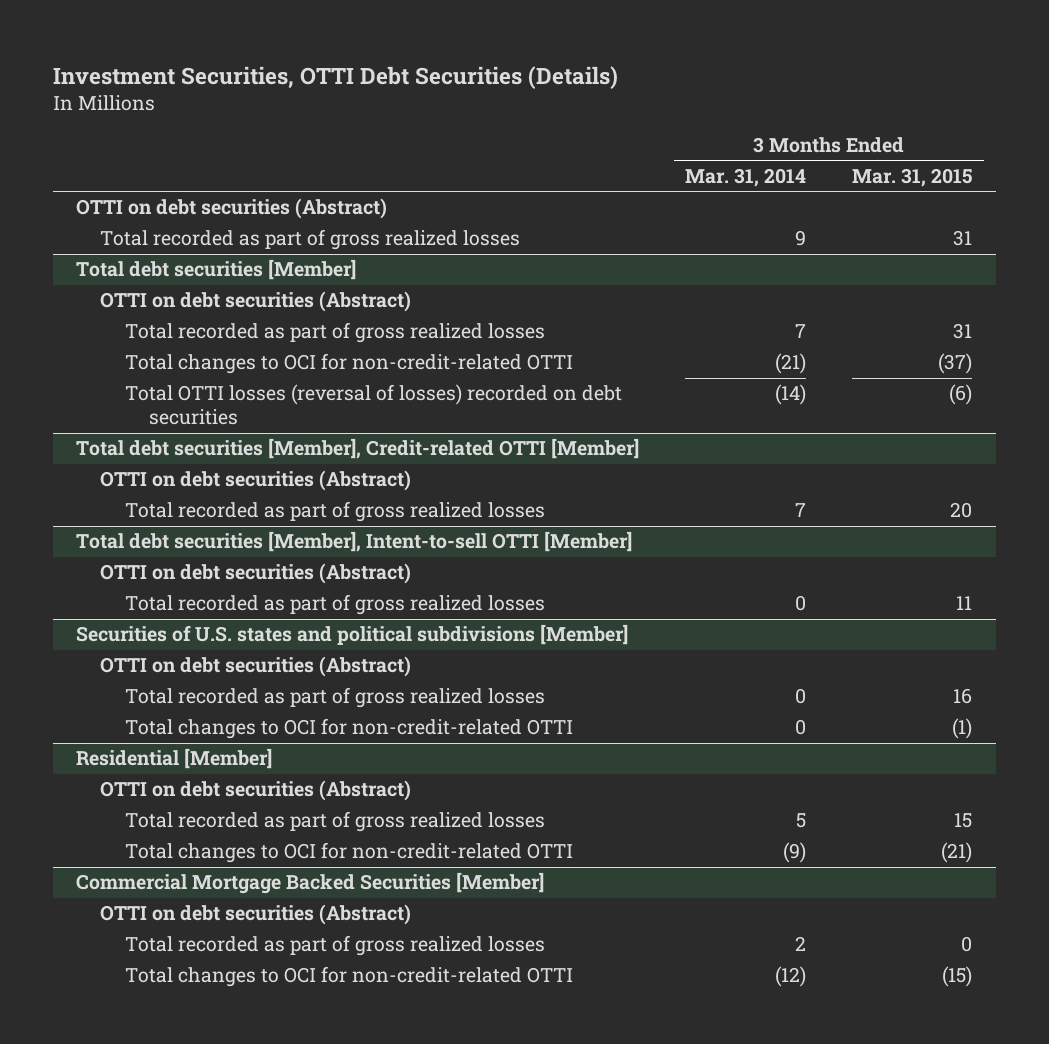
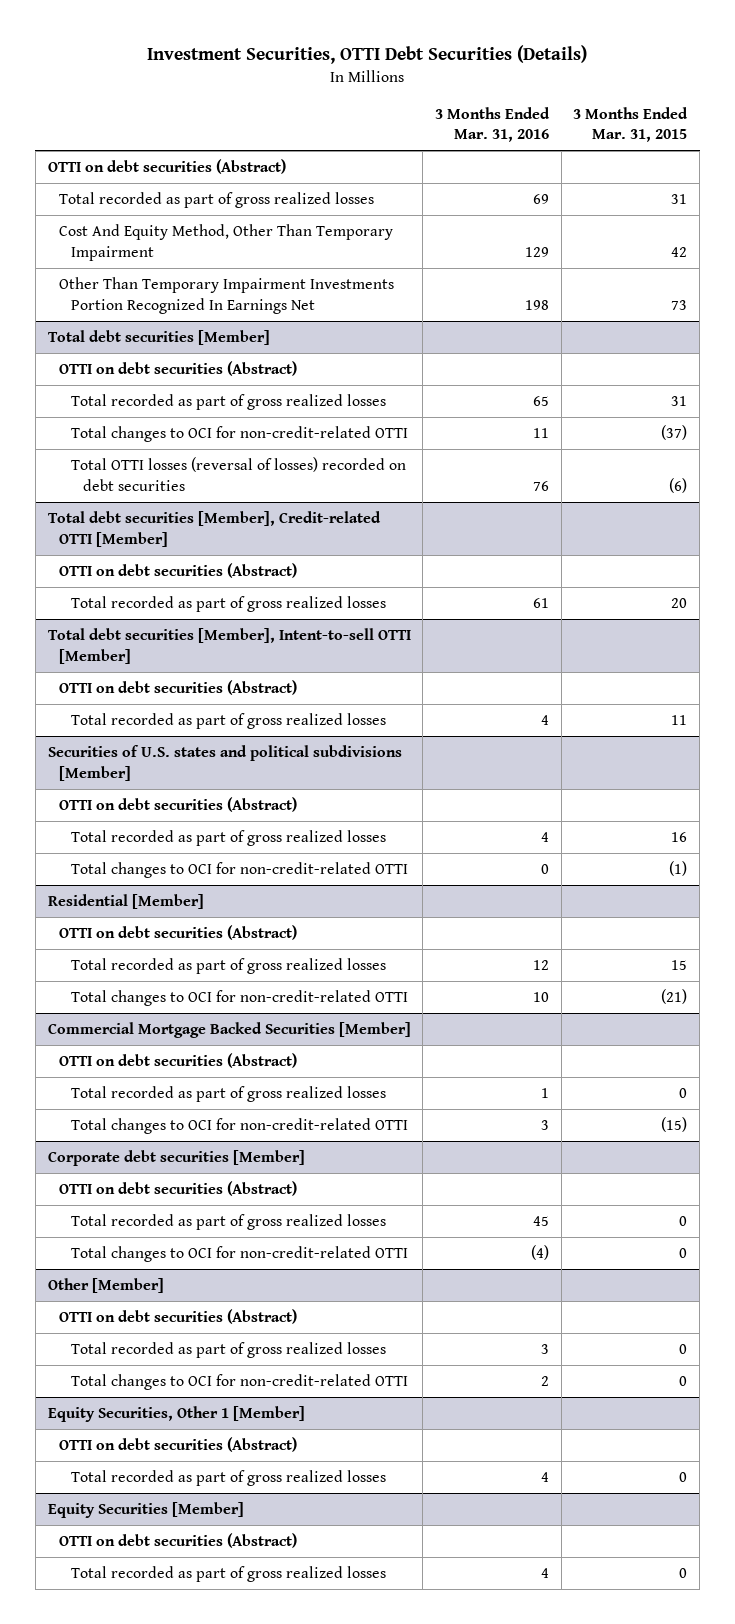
[685,167,807,187] Mar. 31, 2014 -> none
none -> [434,106,550,143] 3 Months Ended Mar. 31, 2016
none -> [59,223,394,261] Cost And Equity Method, Other Than Temporary Impairment
none -> [59,276,395,314] Other Than Temporary Impairment Investments Portion Recognized In Earnings Net
none -> [47,1149,305,1166] Corporate debt securities [Member]
none -> [59,1180,298,1196] OTTI on debt securities (Abstract)
none -> [71,1213,387,1230] Total recorded as part of gross realized losses
none -> [71,1245,409,1262] Total changes to OCI for non-credit-related OTTI
none -> [47,1277,164,1293] Other [Member]
none -> [59,1308,298,1324] OTTI on debt securities (Abstract)
none -> [71,1341,387,1358] Total recorded as part of gross realized losses
none -> [71,1373,409,1390] Total changes to OCI for non-credit-related OTTI
none -> [47,1405,305,1422] Equity Securities, Other 1 [Member]
none -> [59,1436,298,1452] OTTI on debt securities (Abstract)
none -> [71,1469,387,1486] Total recorded as part of gross realized losses
none -> [47,1501,244,1518] Equity Securities [Member]
none -> [59,1532,298,1548] OTTI on debt securities (Abstract)
none -> [71,1565,387,1582] Total recorded as part of gross realized losses

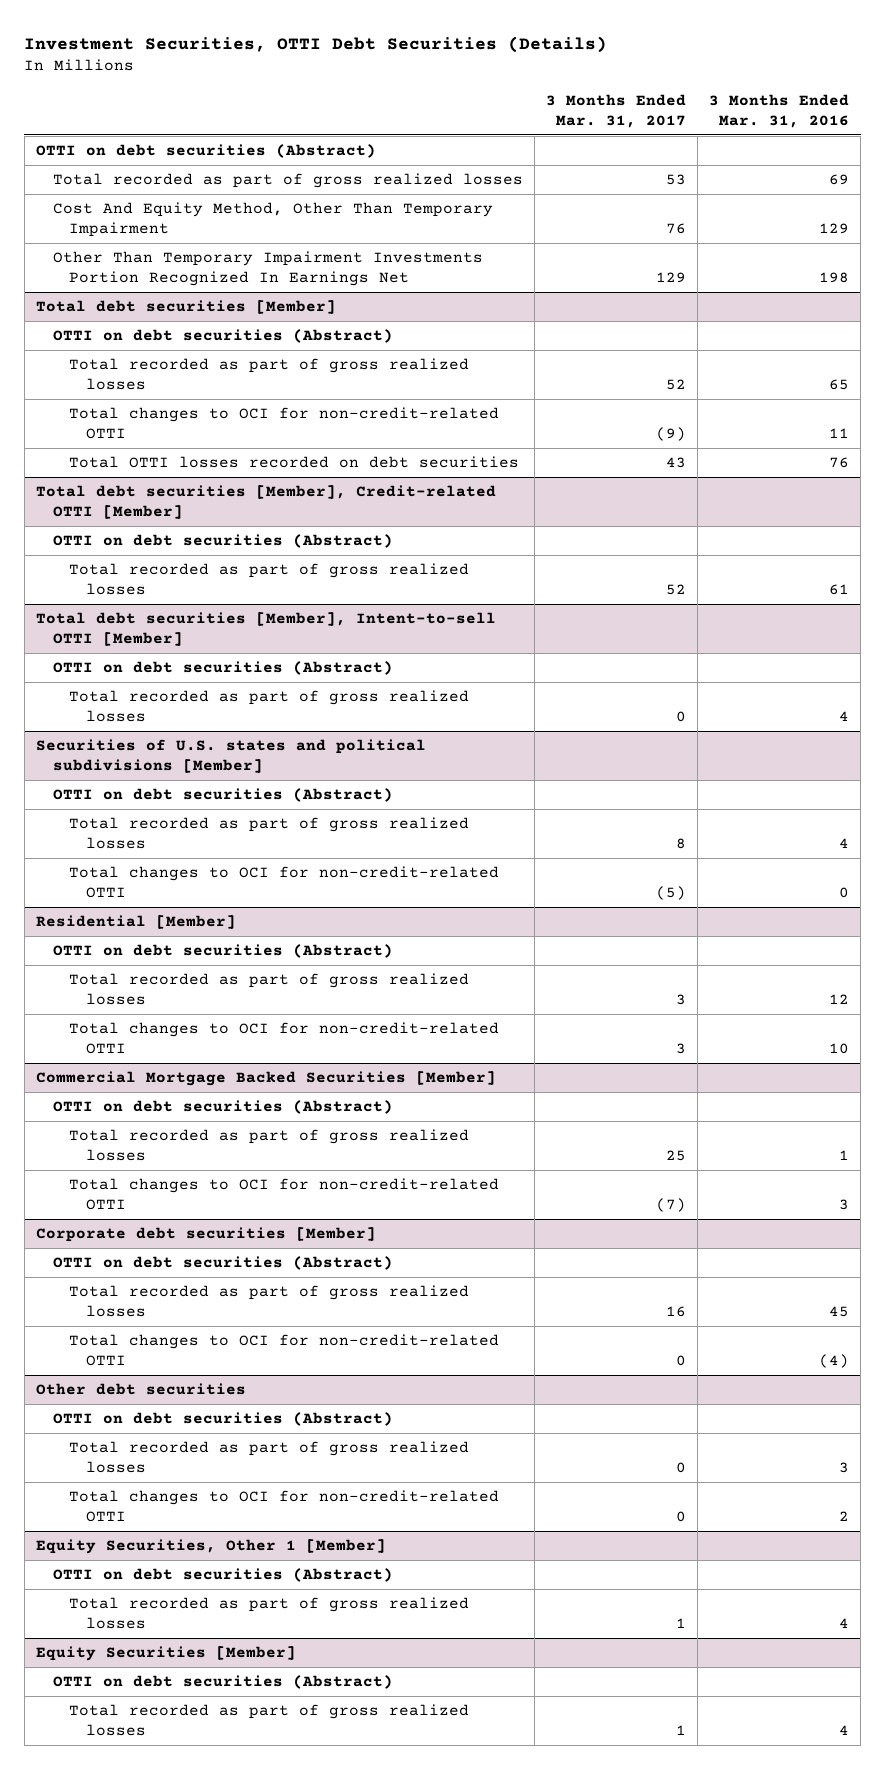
[573,106,689,143] 3 Months Ended Mar. 31, 2015 -> none
none -> [545,93,686,129] 3 Months Ended Mar. 31, 2017
[71,456,407,491] Total OTTI losses (reversal of losses) recorded on debt securities -> [69,456,520,469] Total OTTI losses recorded on debt securities
[47,1277,164,1293] Other [Member] -> [35,1383,246,1396] Other debt securities

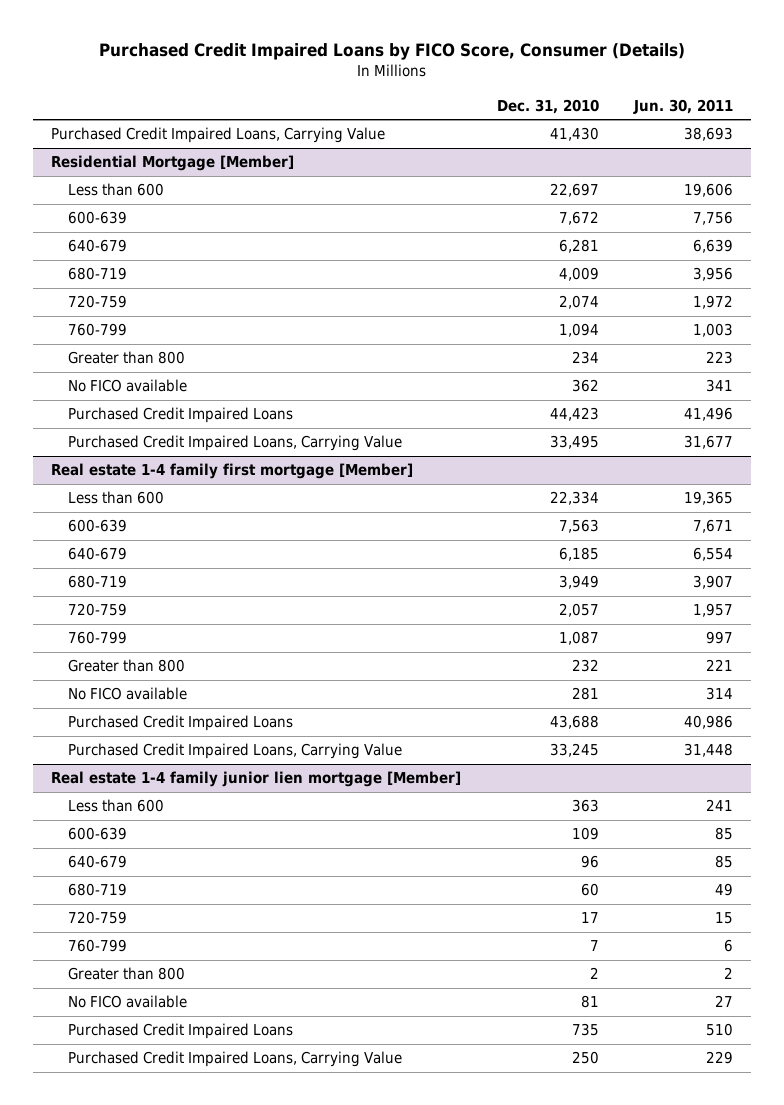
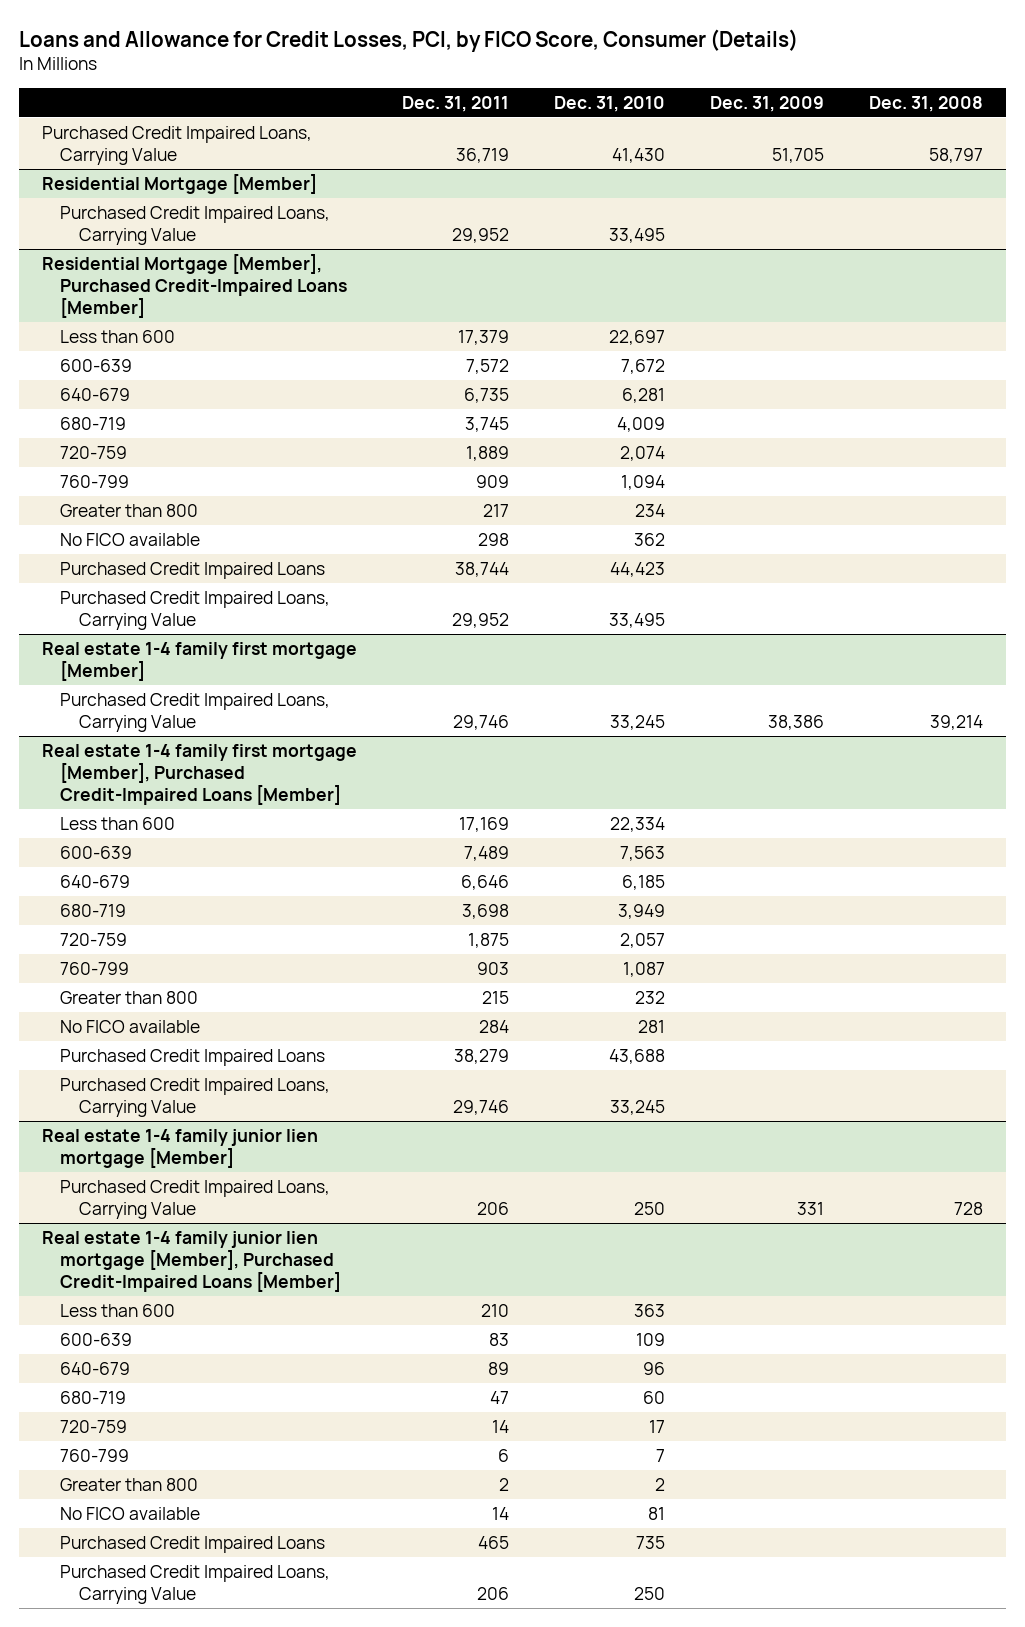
[99,43,686,61] Purchased Credit Impaired Loans by FICO Score, Consumer (Details) -> [19,28,799,52] Loans and Allowance for Credit Losses, PCI, by FICO Score, Consumer (Details)
[633,98,734,114] Jun. 30, 2011 -> none
none -> [401,95,509,112] Dec. 31, 2011
none -> [710,95,825,112] Dec. 31, 2009
none -> [869,95,984,112] Dec. 31, 2008
none -> [60,205,331,246] Purchased Credit Impaired Loans, Carrying Value
none -> [41,253,348,319] Residential Mortgage [Member], Purchased Credit-Impaired Loans [Member]
none -> [60,692,331,733] Purchased Credit Impaired Loans, Carrying Value
none -> [41,743,357,806] Real estate 1-4 family first mortgage [Member], Purchased Credit-Impaired Loans [Member]
none -> [60,1179,331,1220] Purchased Credit Impaired Loans, Carrying Value
none -> [41,1230,342,1293] Real estate 1-4 family junior lien mortgage [Member], Purchased Credit-Impaired Loans [Member]

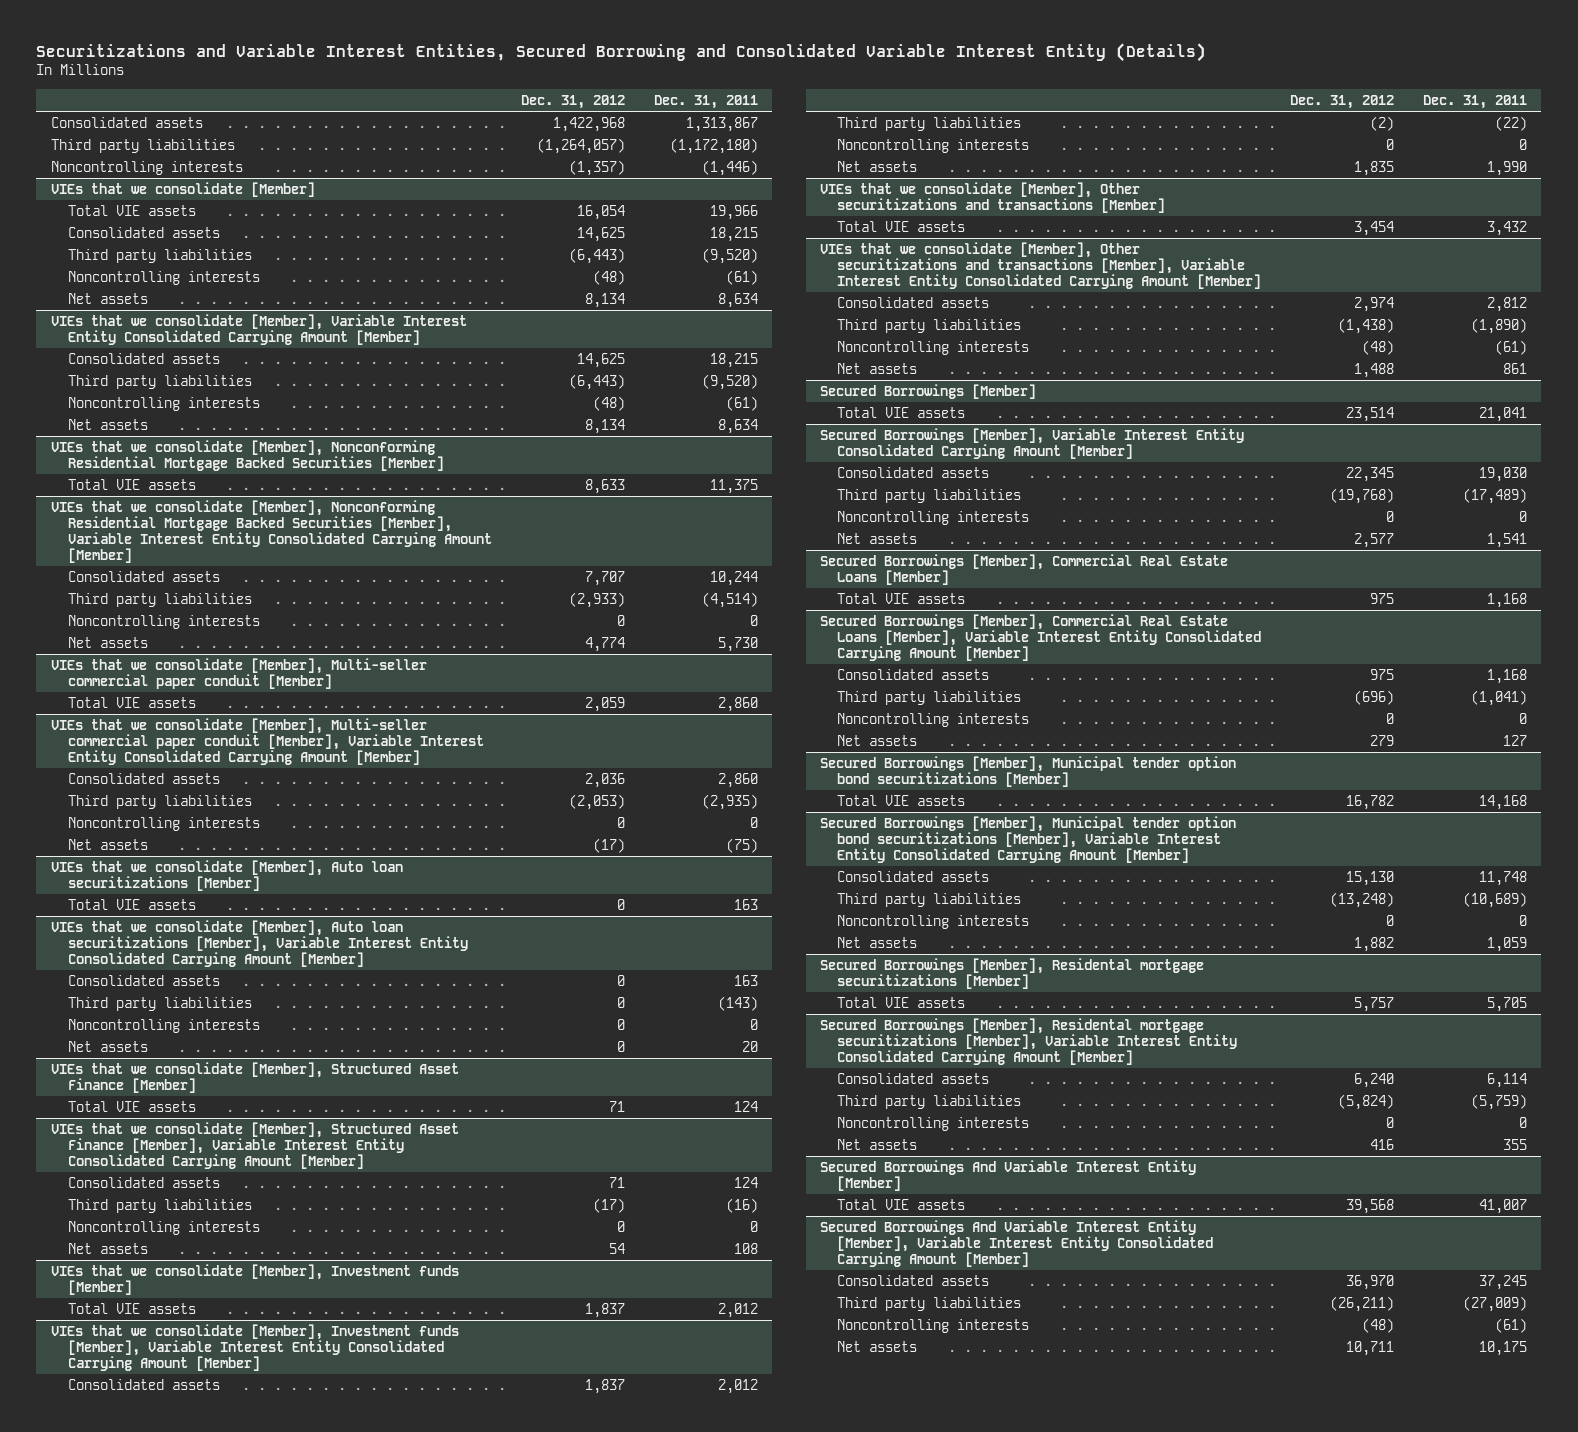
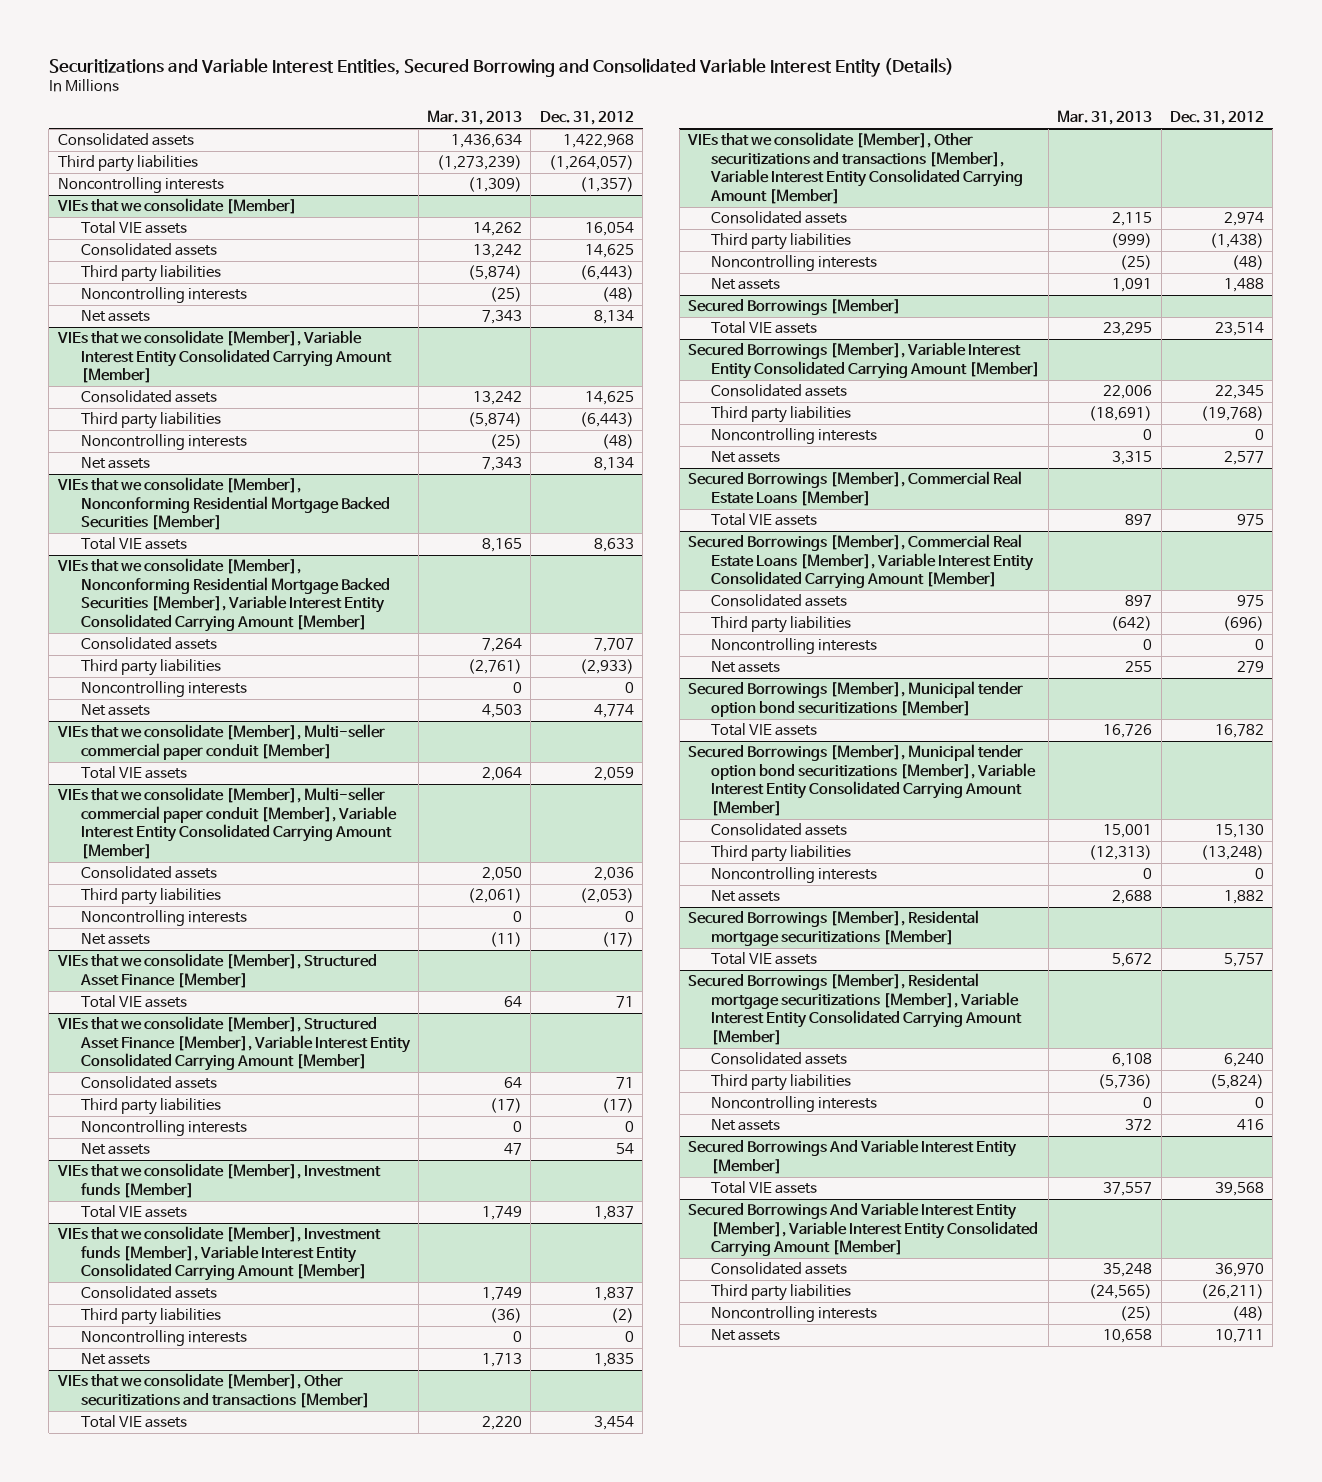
[653,94,758,109] Dec. 31, 2011 -> none
none -> [427,110,523,126] Mar. 31, 2013
[50,859,403,891] VIEs that we consolidate [Member], Auto loan securitizations [Member] -> none
[67,898,196,910] Total VIE assets -> none
[50,919,468,967] VIEs that we consolidate [Member], Auto loan securitizations [Member], Variable Interest Entity Consolidated Carrying Amount [Member] -> none
[67,974,220,986] Consolidated assets -> none
[67,996,252,1011] Third party liabilities -> none
[67,1018,260,1033] Noncontrolling interests -> none
[67,1040,148,1052] Net assets -> none

